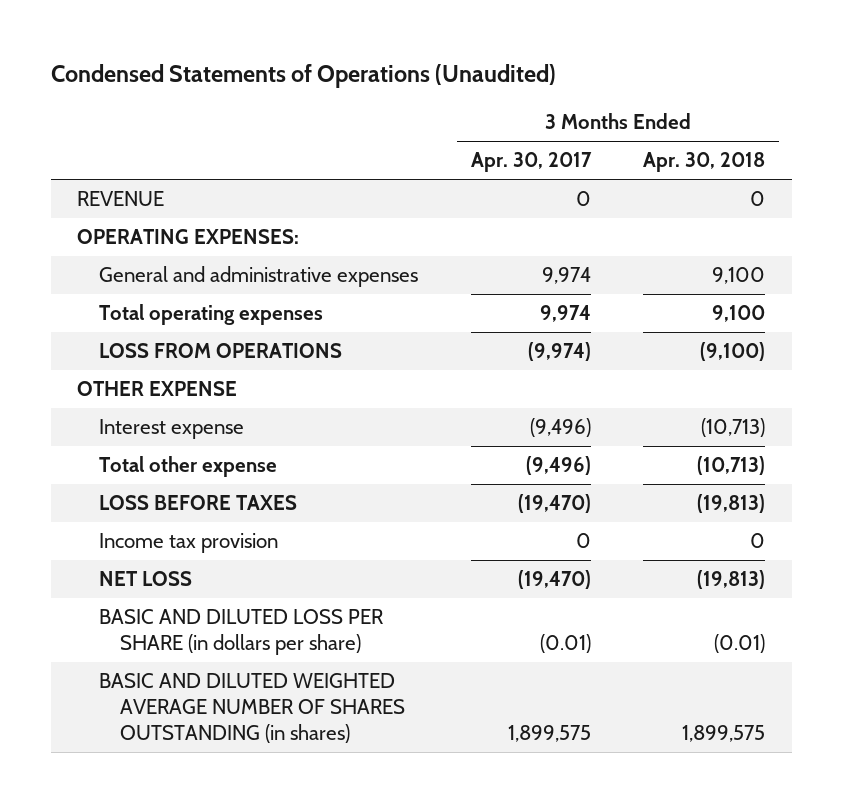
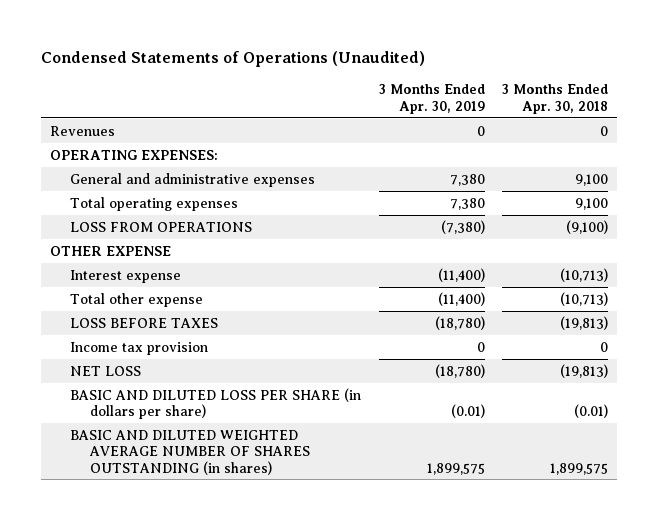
[470,152,592,173] Apr. 30, 2017 -> none
none -> [378,84,485,114] 3 Months Ended Apr. 30, 2019
[77,191,165,207] REVENUE -> none
none -> [50,125,116,136] Revenues

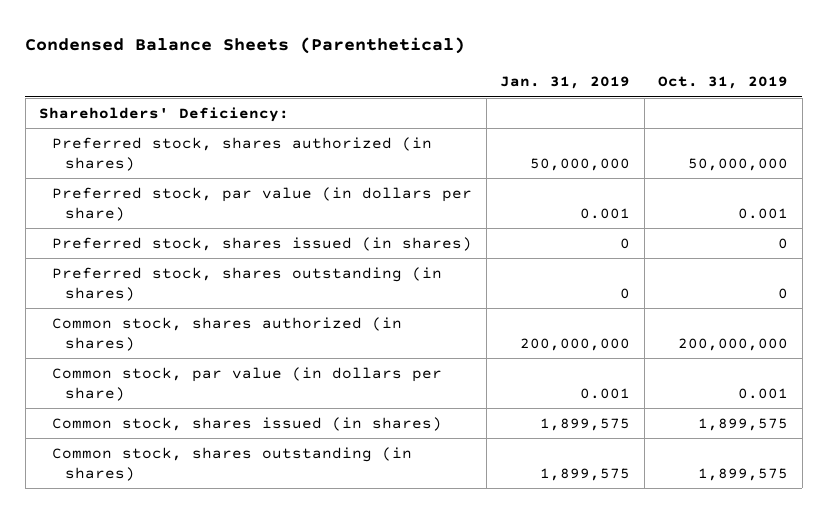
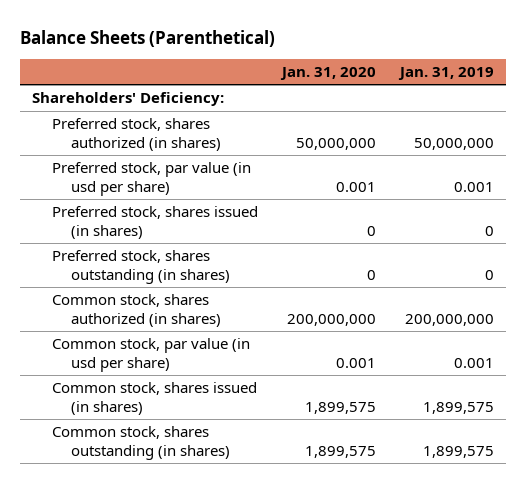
[25,37,466,55] Condensed Balance Sheets (Parenthetical) -> [20,29,276,47] Balance Sheets (Parenthetical)
[658,76,789,90] Oct. 31, 2019 -> none
none -> [279,66,376,80] Jan. 31, 2020
[52,186,473,221] Preferred stock, par value (in dollars per share) -> [51,162,251,196] Preferred stock, par value (in usd per share)
[52,366,443,401] Common stock, par value (in dollars per share) -> [51,338,250,372] Common stock, par value (in usd per share)

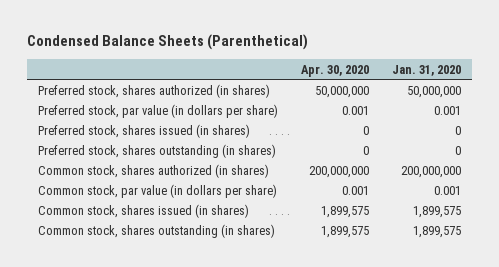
[20,29,276,47] Balance Sheets (Parenthetical) -> [27,34,309,51] Condensed Balance Sheets (Parenthetical)
[397,66,494,80] Jan. 31, 2019 -> none
none -> [301,64,370,77] Apr. 30, 2020
[32,92,225,107] Shareholders' Deficiency: -> none
[51,162,251,196] Preferred stock, par value (in usd per share) -> [38,103,279,118] Preferred stock, par value (in dollars per share)
[51,338,250,372] Common stock, par value (in usd per share) -> [38,183,278,198] Common stock, par value (in dollars per share)

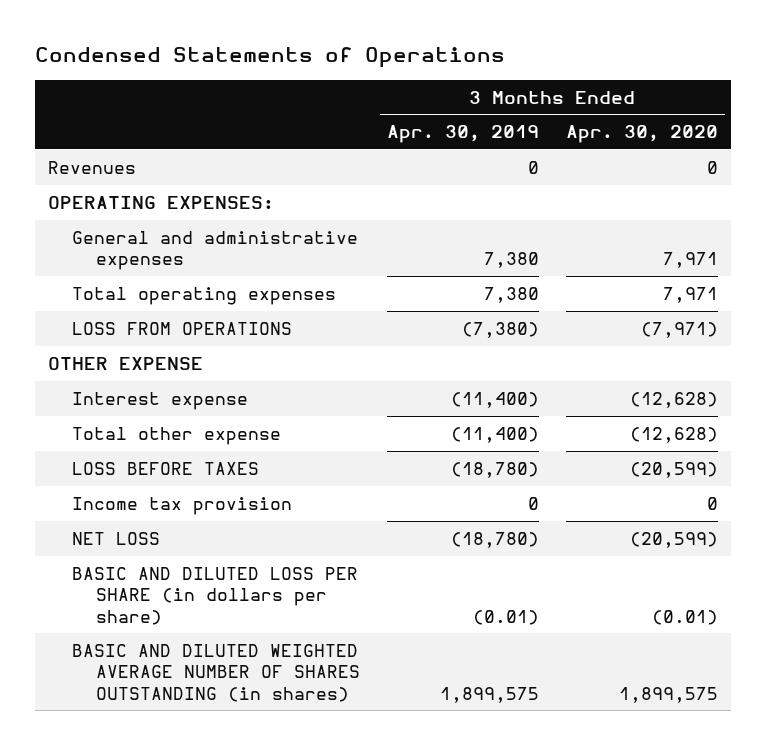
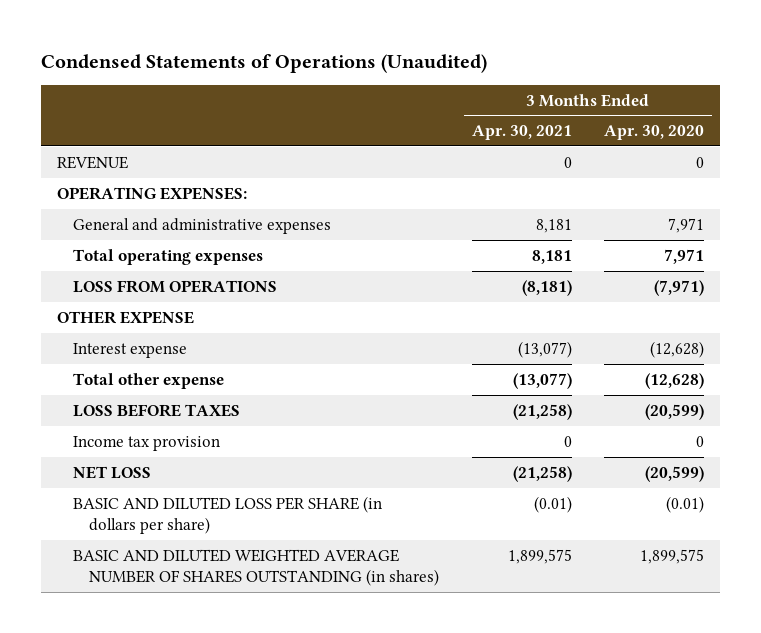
[34,47,505,69] Condensed Statements of Operations -> [40,53,487,73] Condensed Statements of Operations (Unaudited)
[386,125,539,144] Apr. 30, 2019 -> none
none -> [471,125,572,141] Apr. 30, 2021
[48,160,137,174] Revenues -> [57,155,129,169] REVENUE

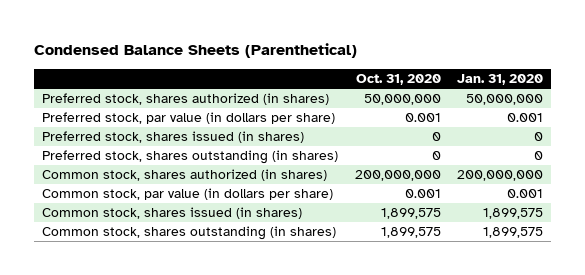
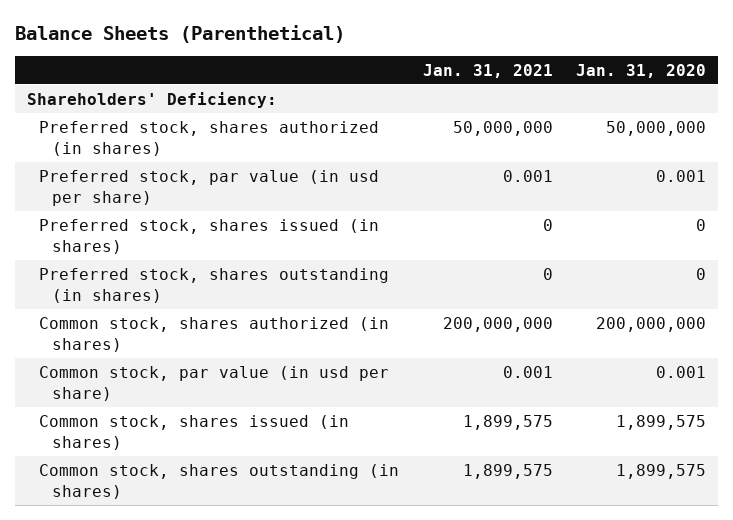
[34,43,358,59] Condensed Balance Sheets (Parenthetical) -> [14,25,345,44] Balance Sheets (Parenthetical)
[355,74,441,86] Oct. 31, 2020 -> none
none -> [422,63,553,78] Jan. 31, 2021
none -> [26,91,277,108] Shareholders' Deficiency:
[42,112,336,125] Preferred stock, par value (in dollars per share) -> [39,169,380,206] Preferred stock, par value (in usd per share)
[42,188,334,201] Common stock, par value (in dollars per share) -> [39,365,390,401] Common stock, par value (in usd per share)

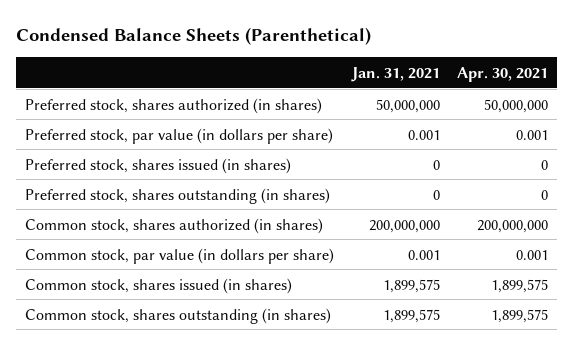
[14,25,345,44] Balance Sheets (Parenthetical) -> [15,27,371,46] Condensed Balance Sheets (Parenthetical)
[576,63,707,78] Jan. 31, 2020 -> none
none -> [457,66,549,82] Apr. 30, 2021
[26,91,277,108] Shareholders' Deficiency: -> none
[39,169,380,206] Preferred stock, par value (in usd per share) -> [24,127,333,144] Preferred stock, par value (in dollars per share)
[39,365,390,401] Common stock, par value (in usd per share) -> [24,247,334,264] Common stock, par value (in dollars per share)

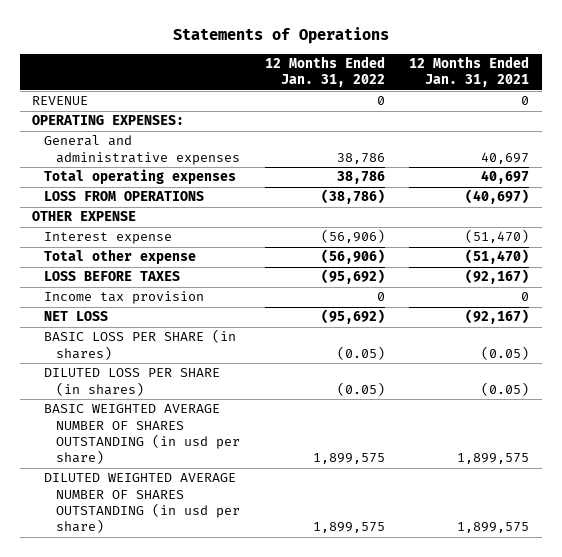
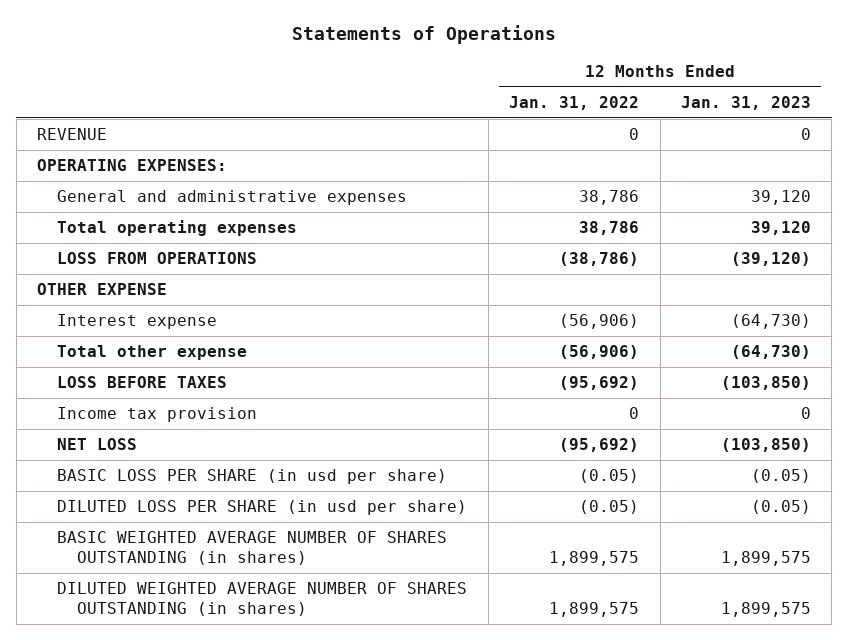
[409,56,530,88] 12 Months Ended Jan. 31, 2021 -> none
none -> [681,95,812,110] Jan. 31, 2023
[44,329,237,360] BASIC LOSS PER SHARE (in shares) -> [57,469,448,485] BASIC LOSS PER SHARE (in usd per share)
[44,368,221,396] DILUTED LOSS PER SHARE (in shares) -> [57,500,468,516] DILUTED LOSS PER SHARE (in usd per share)
[44,404,241,465] BASIC WEIGHTED AVERAGE NUMBER OF SHARES OUTSTANDING (in usd per share) -> [57,531,448,565] BASIC WEIGHTED AVERAGE NUMBER OF SHARES OUTSTANDING (in shares)
[44,473,241,534] DILUTED WEIGHTED AVERAGE NUMBER OF SHARES OUTSTANDING (in usd per share) -> [57,582,468,616] DILUTED WEIGHTED AVERAGE NUMBER OF SHARES OUTSTANDING (in shares)

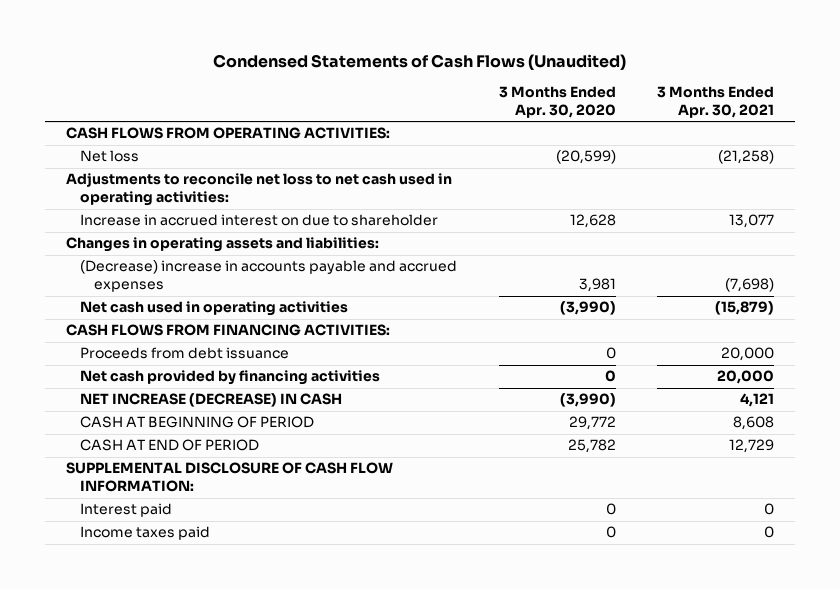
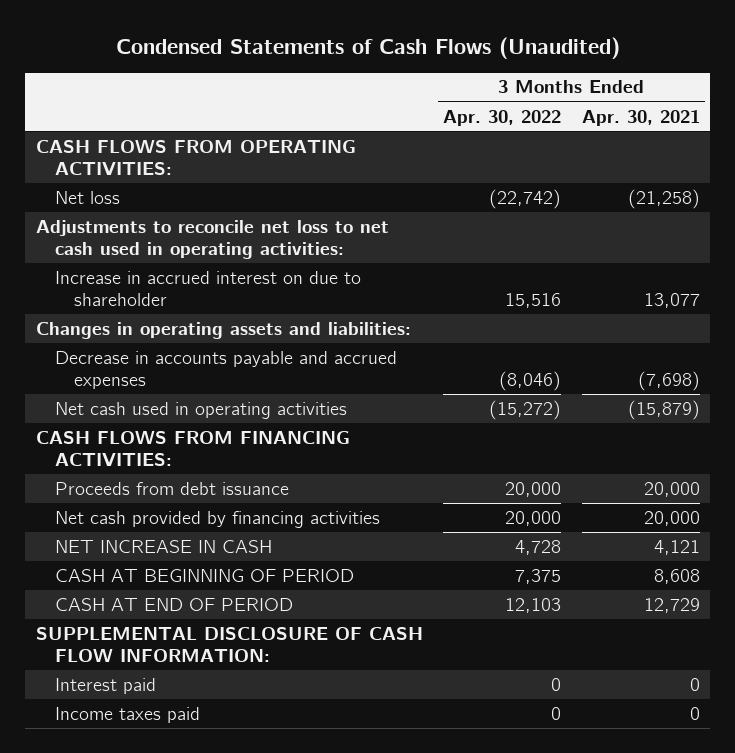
[498,86,616,118] 3 Months Ended Apr. 30, 2020 -> none
none -> [443,109,562,126] Apr. 30, 2022
[80,260,458,293] (Decrease) increase in accounts payable and accrued expenses -> [54,350,397,389] Decrease in accounts payable and accrued expenses
[80,393,343,408] NET INCREASE (DECREASE) IN CASH -> [54,539,272,553] NET INCREASE IN CASH

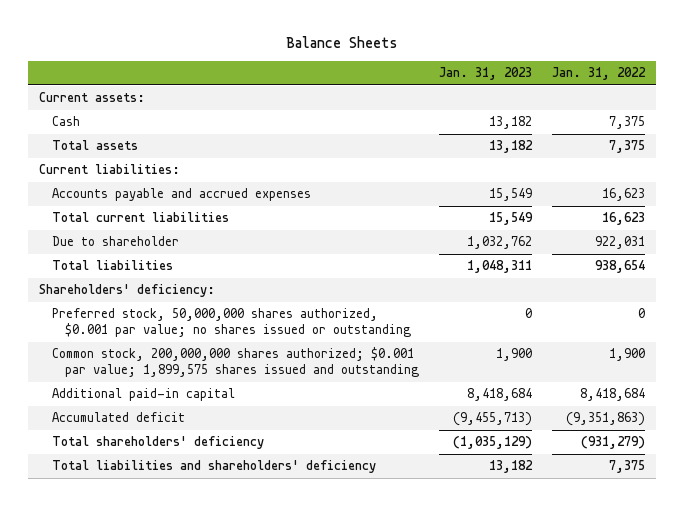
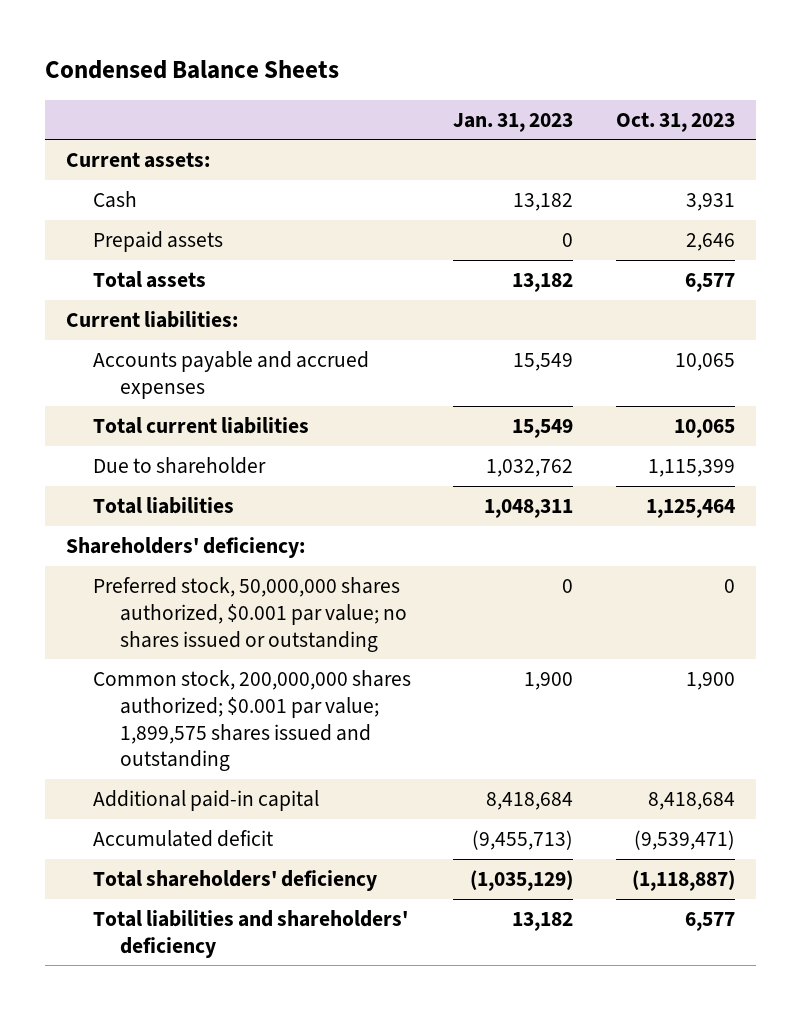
[285,36,398,49] Balance Sheets -> [44,60,339,80] Condensed Balance Sheets
[552,67,647,81] Jan. 31, 2022 -> none
none -> [616,111,736,132] Oct. 31, 2023
none -> [92,230,223,252] Prepaid assets

